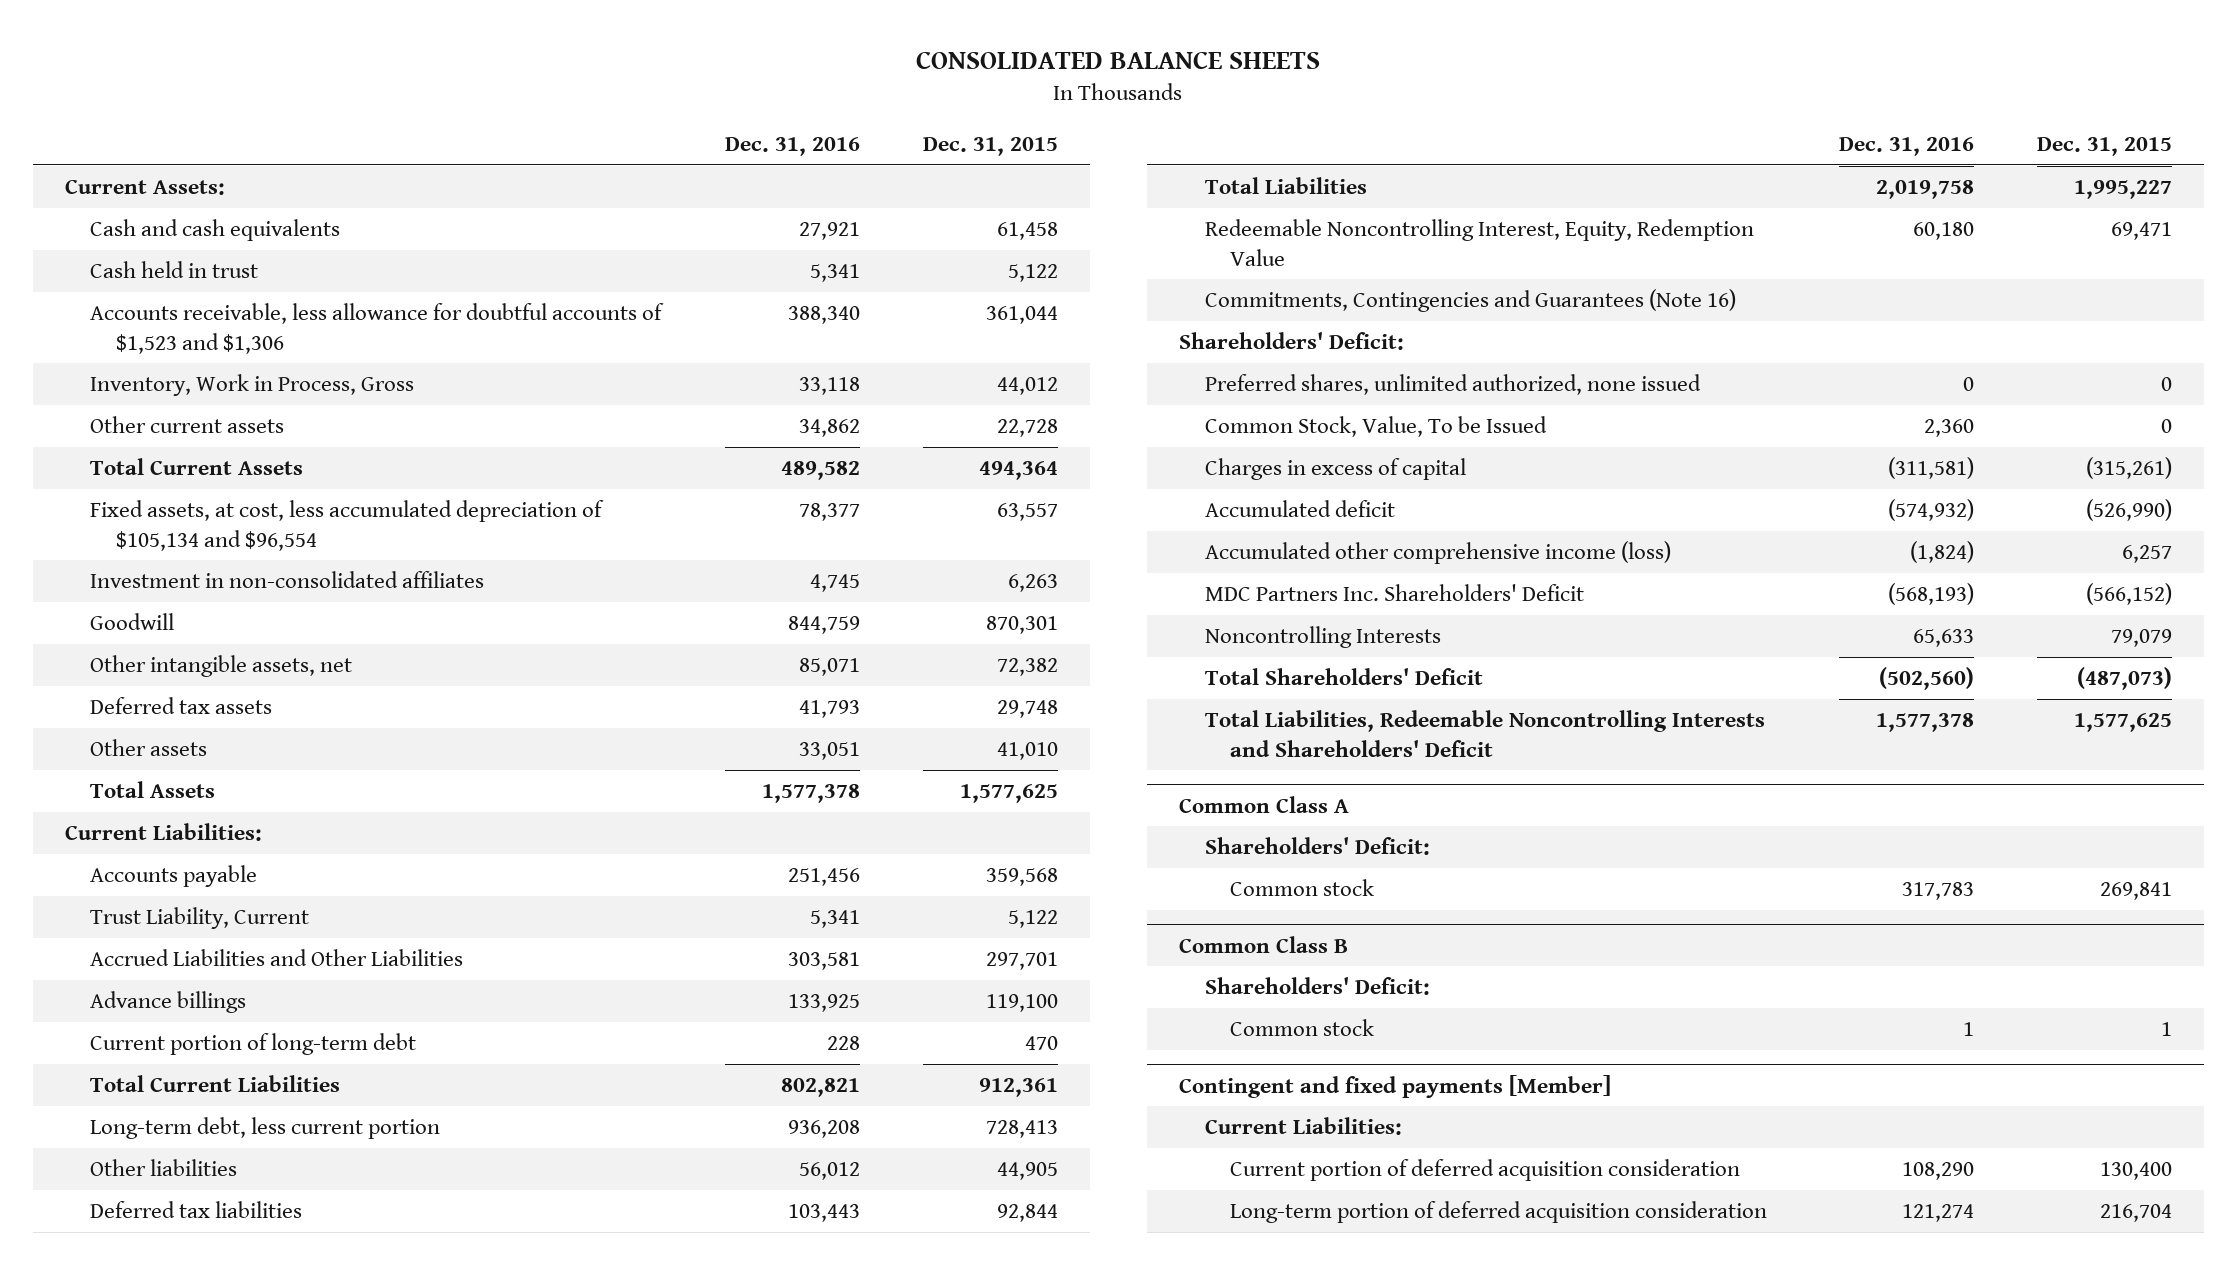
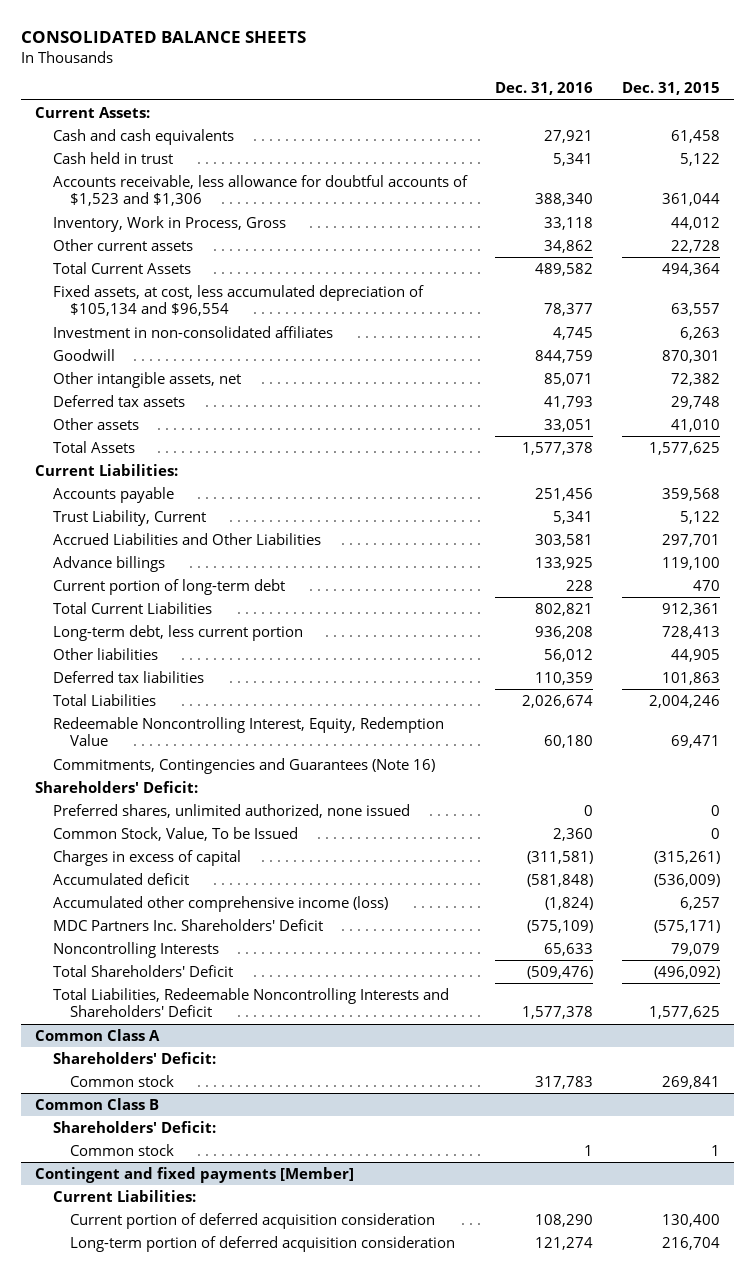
[787,1203,860,1222] 103,443 -> [535,671,594,685] 110,359
[996,1203,1058,1222] 92,844 -> [661,671,720,685] 101,863
[1876,179,1975,199] 2,019,758 -> [522,694,594,708] 2,026,674
[2074,179,2173,199] 1,995,227 -> [648,694,720,708] 2,004,246
[1888,498,1975,521] (574,932) -> [527,873,594,887] (581,848)
[2086,498,2173,521] (526,990) -> [653,873,720,887] (536,009)
[1888,582,1975,605] (568,193) -> [527,919,594,933] (575,109)
[2086,582,2173,605] (566,152) -> [653,919,720,933] (575,171)
[1879,666,1975,690] (502,560) -> [527,965,594,979] (509,476)
[2077,666,2173,690] (487,073) -> [653,965,720,979] (496,092)

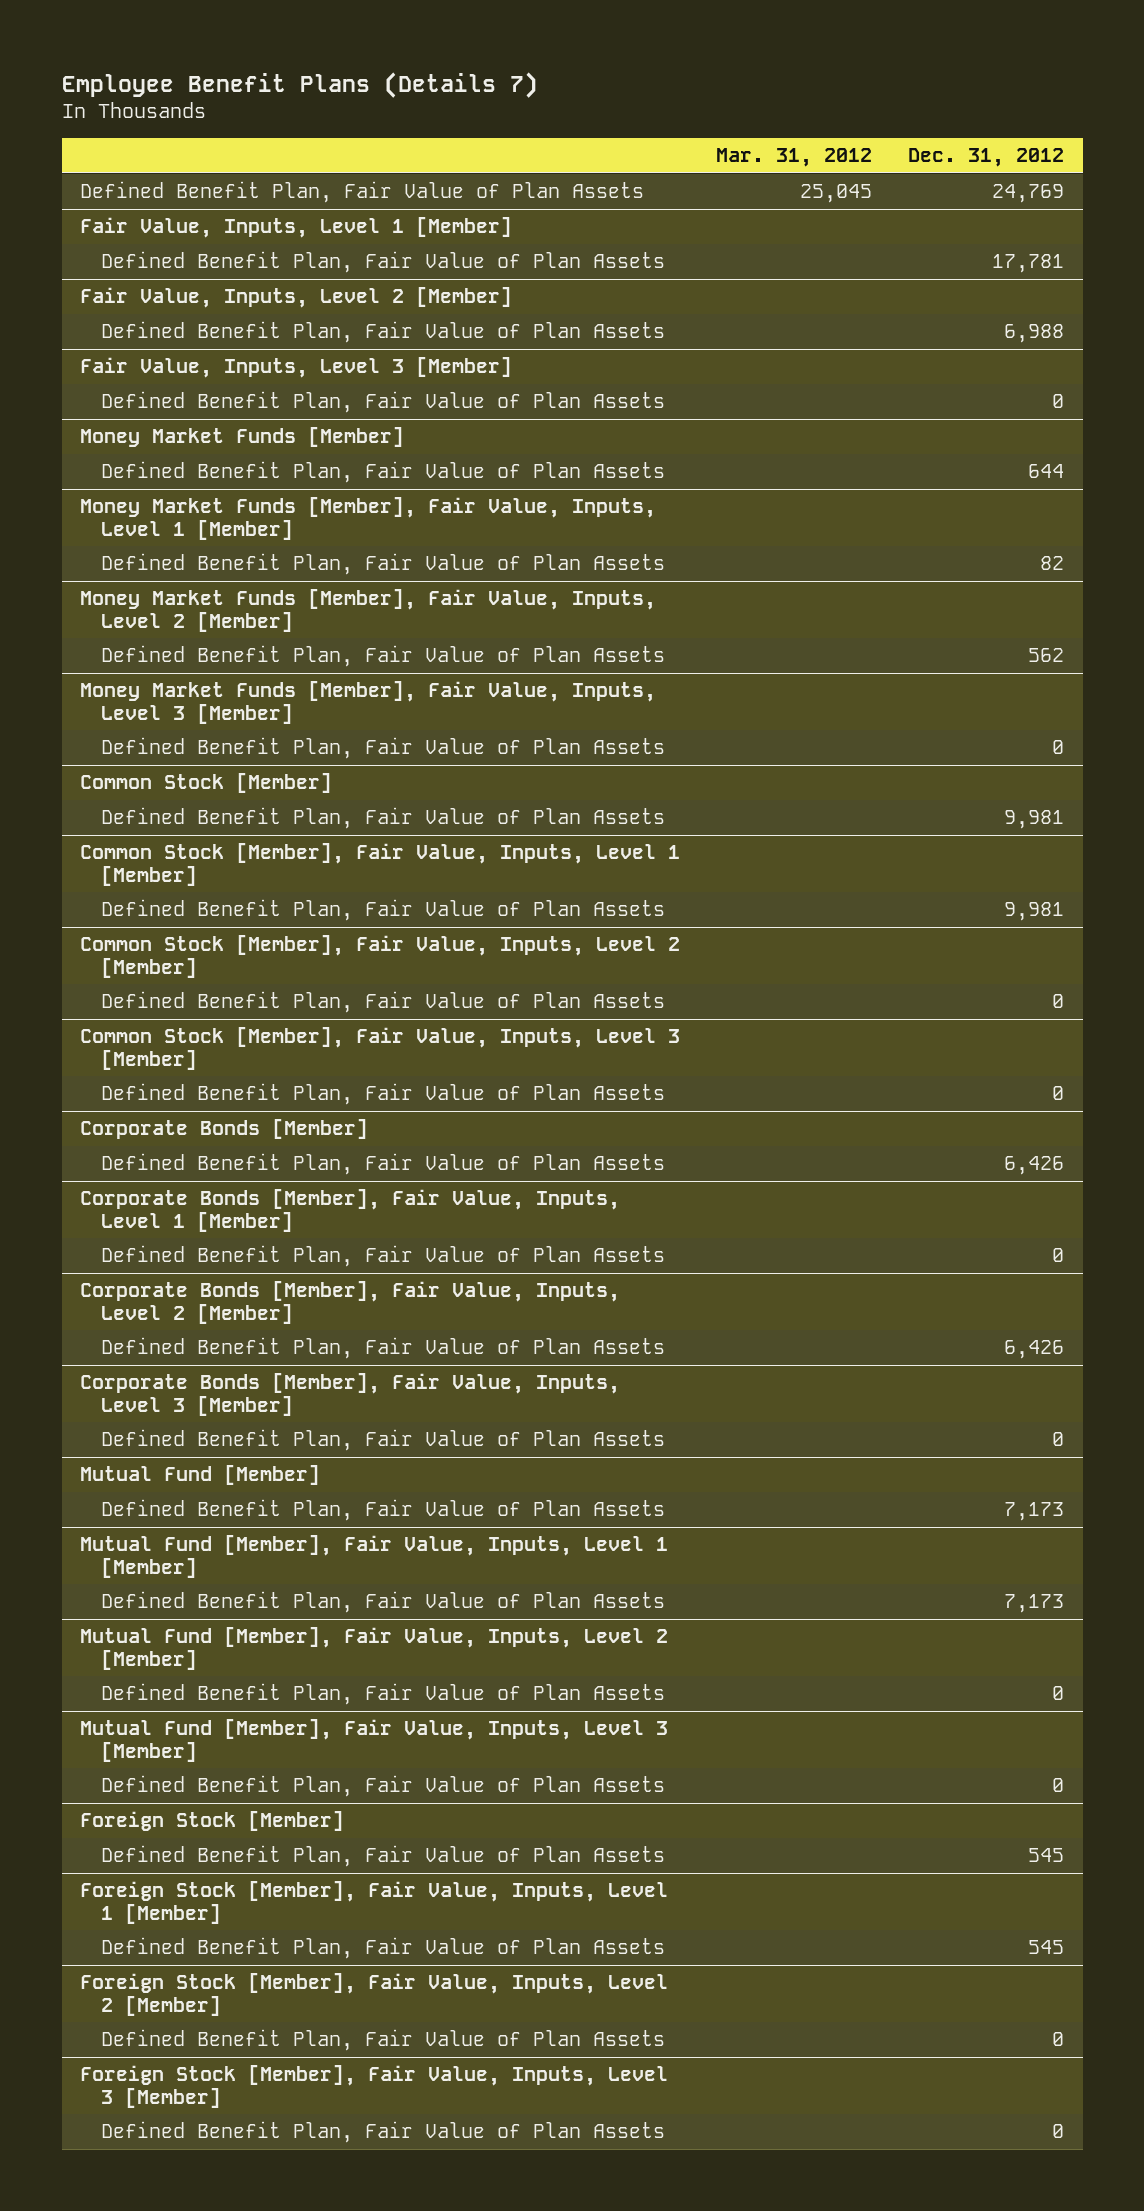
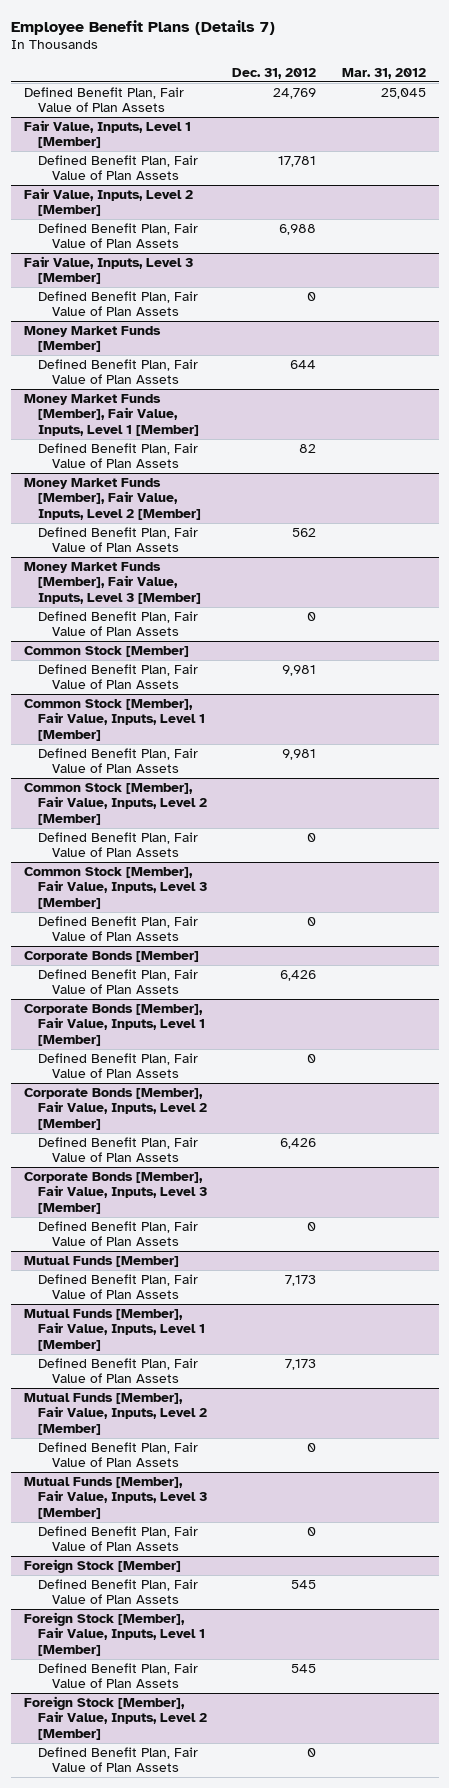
[79,1465,320,1486] Mutual Fund [Member] -> [23,1255,179,1267] Mutual Funds [Member]
[79,1535,668,1579] Mutual Fund [Member], Fair Value, Inputs, Level 1 [Member] -> [23,1308,205,1351] Mutual Funds [Member], Fair Value, Inputs, Level 1 [Member]
[79,1627,668,1671] Mutual Fund [Member], Fair Value, Inputs, Level 2 [Member] -> [23,1392,207,1435] Mutual Funds [Member], Fair Value, Inputs, Level 2 [Member]
[79,1719,668,1763] Mutual Fund [Member], Fair Value, Inputs, Level 3 [Member] -> [23,1476,207,1519] Mutual Funds [Member], Fair Value, Inputs, Level 3 [Member]
[79,2065,668,2109] Foreign Stock [Member], Fair Value, Inputs, Level 3 [Member] -> none
[101,2121,666,2144] Defined Benefit Plan, Fair Value of Plan Assets -> none

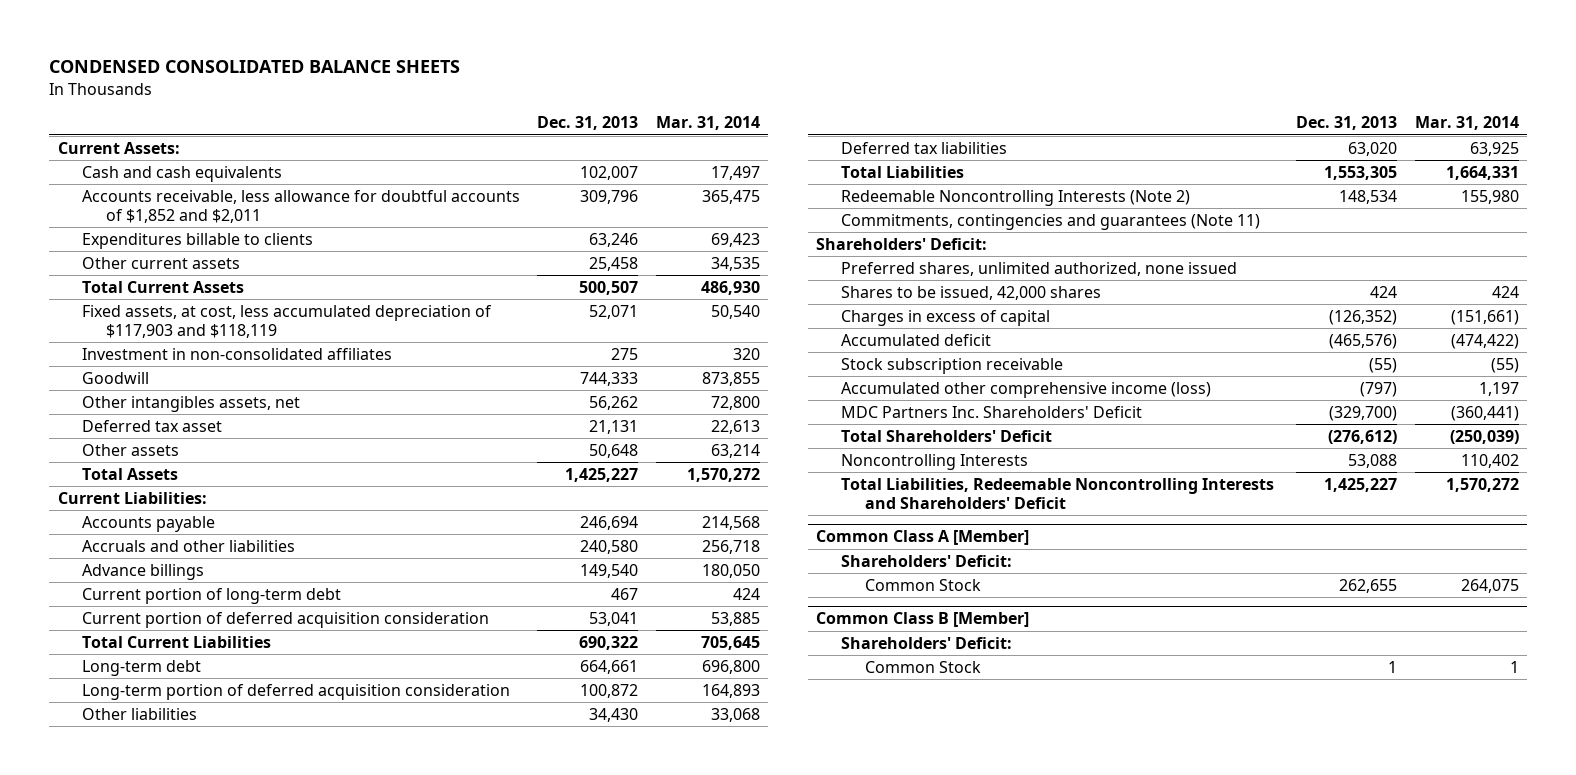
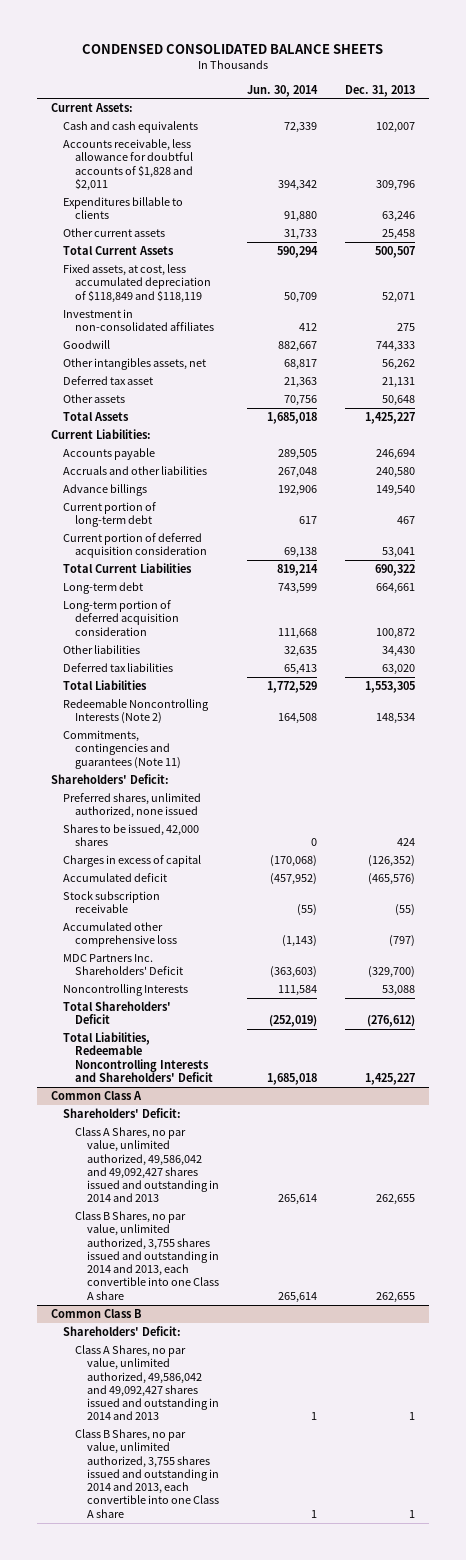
[655,116,760,131] Mar. 31, 2014 -> none
none -> [247,84,319,97] Jun. 30, 2014
[81,189,520,223] Accounts receivable, less allowance for doubtful accounts of $1,852 and $2,011 -> [62,139,194,191] Accounts receivable, less allowance for doubtful accounts of $1,828 and $2,011
[81,304,492,338] Fixed assets, at cost, less accumulated depreciation of $117,903 and $118,119 -> [62,264,212,303] Fixed assets, at cost, less accumulated depreciation of $118,849 and $118,119
[840,381,1211,398] Accumulated other comprehensive income (loss) -> [62,922,178,948] Accumulated other comprehensive loss
[840,429,1052,442] Total Shareholders' Deficit -> [62,1001,171,1025] Total Shareholders' Deficit
[816,530,1030,546] Common Class A [Member] -> [50,1091,142,1101] Common Class A
[865,578,982,591] Common Stock -> [75,1127,220,1203] Class A Shares, no par value, unlimited authorized, 49,586,042 and 49,092,427 shares issued and outstanding in 2014 and 2013
none -> [75,1211,220,1300] Class B Shares, no par value, unlimited authorized, 3,755 shares issued and outstanding in 2014 and 2013, each convertible into one Class A share
[816,612,1030,628] Common Class B [Member] -> [50,1309,142,1319] Common Class B
[865,660,982,673] Common Stock -> [75,1345,220,1421] Class A Shares, no par value, unlimited authorized, 49,586,042 and 49,092,427 shares issued and outstanding in 2014 and 2013
none -> [75,1429,220,1518] Class B Shares, no par value, unlimited authorized, 3,755 shares issued and outstanding in 2014 and 2013, each convertible into one Class A share

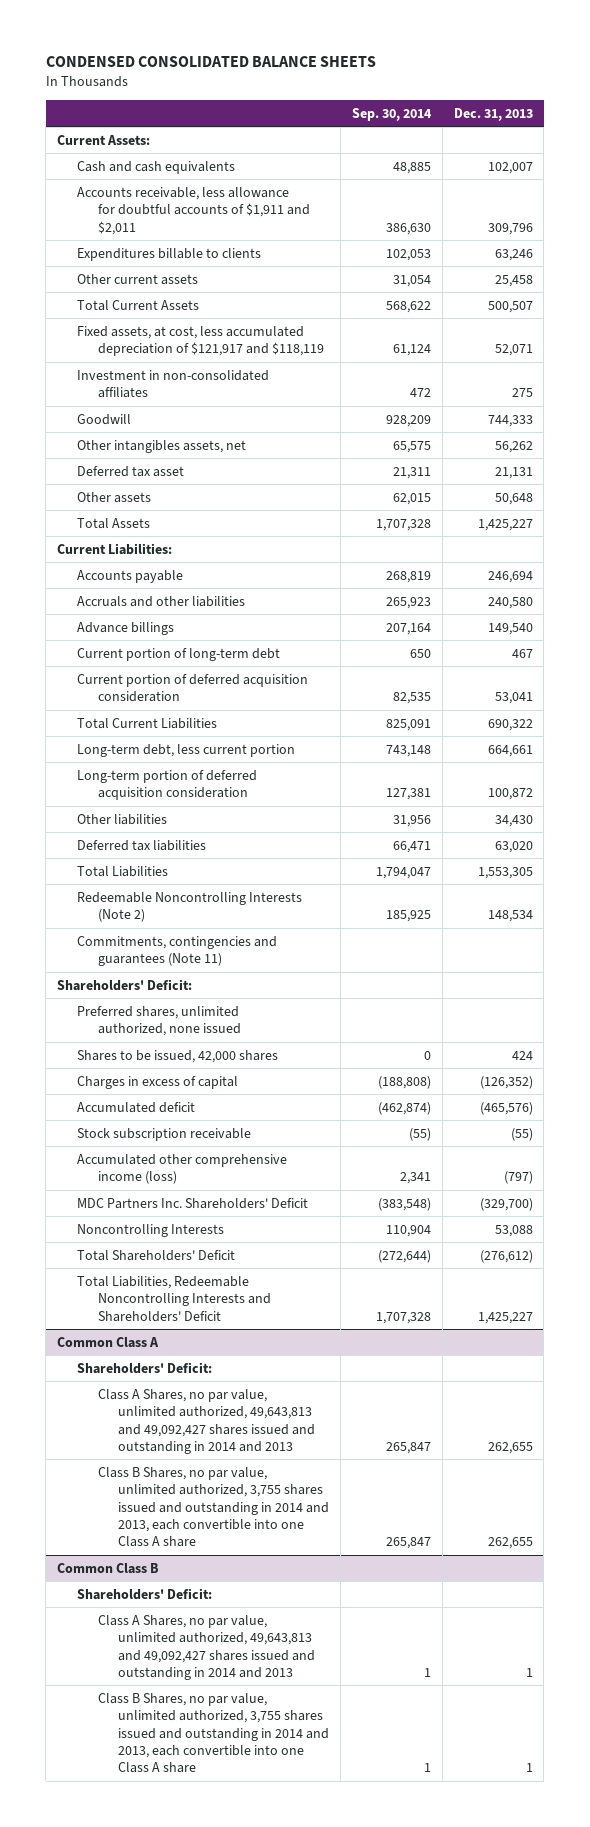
[247,84,319,97] Jun. 30, 2014 -> none
none -> [351,107,432,121] Sep. 30, 2014
[62,139,194,191] Accounts receivable, less allowance for doubtful accounts of $1,828 and $2,011 -> [77,186,310,235] Accounts receivable, less allowance for doubtful accounts of $1,911 and $2,011
[62,264,212,303] Fixed assets, at cost, less accumulated depreciation of $118,849 and $118,119 -> [77,325,324,357] Fixed assets, at cost, less accumulated depreciation of $121,917 and $118,119
[62,582,143,595] Long-term debt -> [77,743,296,757] Long-term debt, less current portion
[62,922,178,948] Accumulated other comprehensive loss -> [77,1153,288,1185] Accumulated other comprehensive income (loss)
[75,1127,220,1203] Class A Shares, no par value, unlimited authorized, 49,586,042 and 49,092,427 shares issued and outstanding in 2014 and 2013 -> [97,1388,315,1454] Class A Shares, no par value, unlimited authorized, 49,643,813 and 49,092,427 shares issued and outstanding in 2014 and 2013
[75,1345,220,1421] Class A Shares, no par value, unlimited authorized, 49,586,042 and 49,092,427 shares issued and outstanding in 2014 and 2013 -> [97,1614,315,1680] Class A Shares, no par value, unlimited authorized, 49,643,813 and 49,092,427 shares issued and outstanding in 2014 and 2013

